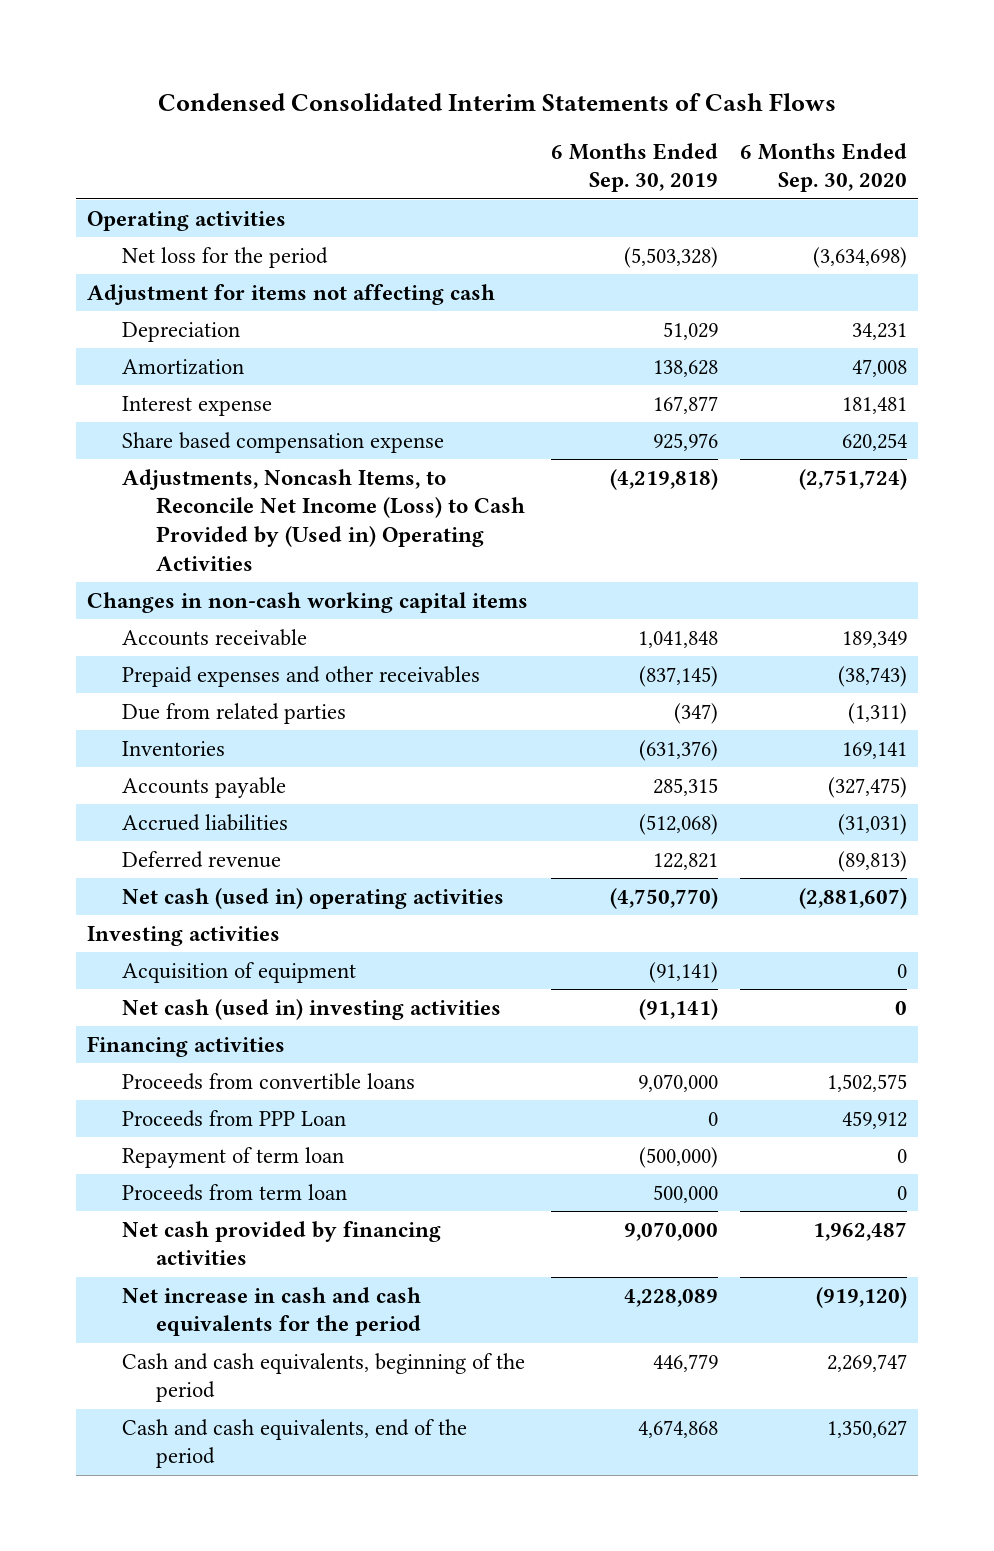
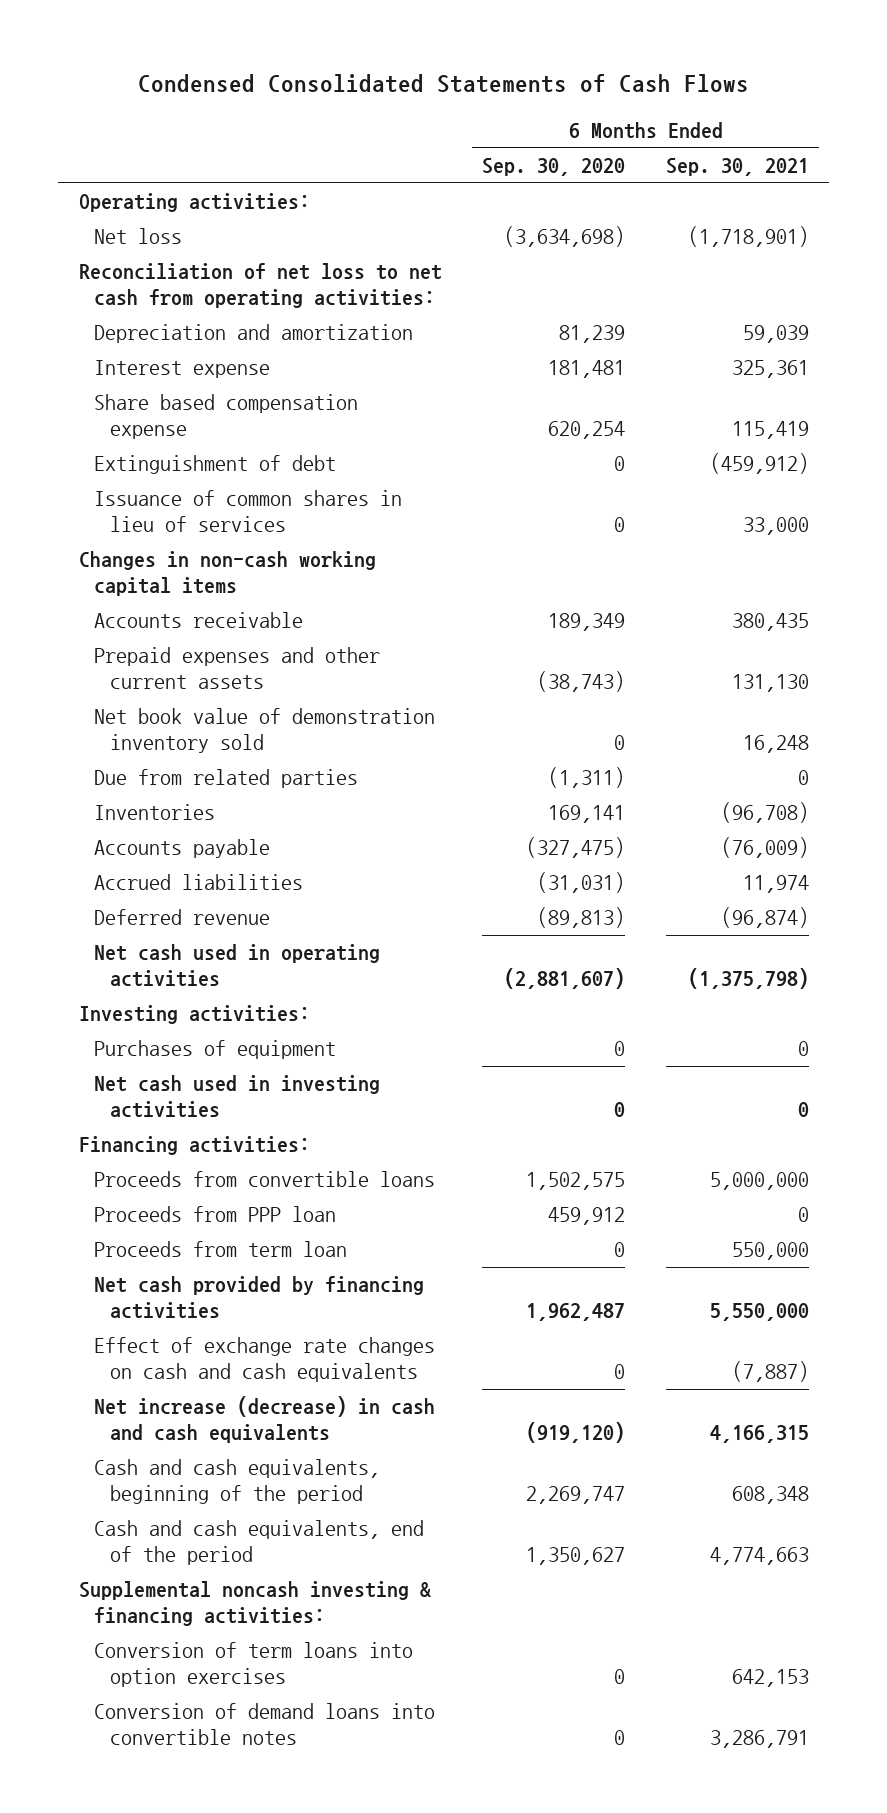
[158,92,837,111] Condensed Consolidated Interim Statements of Cash Flows -> [137,74,749,94] Condensed Consolidated Statements of Cash Flows
[550,142,718,193] 6 Months Ended Sep. 30, 2019 -> none
none -> [665,158,809,177] Sep. 30, 2021
[87,283,496,305] Adjustment for items not affecting cash -> none
[121,321,240,342] Depreciation -> none
[121,358,244,375] Amortization -> none
[87,210,287,231] Operating activities -> [78,193,310,213] Operating activities:
[121,246,328,268] Net loss for the period -> [94,228,183,245] Net loss
none -> [78,263,442,308] Reconciliation of net loss to net cash from operating activities:
none -> [94,324,414,344] Depreciation and amortization
[121,468,525,571] Adjustments, Noncash Items, to Reconcile Net Income (Loss) to Cash Provided by (Used in) Operating Activities -> none
none -> [94,455,337,475] Extinguishment of debt
none -> [94,490,403,532] Issuance of common shares in lieu of services
[121,665,480,687] Prepaid expenses and other receivables -> [94,647,381,689] Prepaid expenses and other current assets
none -> [94,708,436,753] Net book value of demonstration inventory sold
[121,887,504,909] Net cash (used in) operating activities -> [94,944,381,987] Net cash used in operating activities
[87,925,281,946] Investing activities -> [78,1005,310,1025] Investing activities:
[121,961,356,983] Acquisition of equipment -> [94,1040,337,1060] Purchases of equipment
[121,998,501,1020] Net cash (used in) investing activities -> [94,1075,381,1118] Net cash used in investing activities
[87,1035,286,1057] Financing activities -> [78,1136,310,1156] Financing activities:
[121,1146,344,1168] Repayment of term loan -> none
[121,1109,346,1127] Proceeds from PPP Loan -> [94,1206,337,1223] Proceeds from PPP loan
none -> [94,1337,436,1382] Effect of exchange rate changes on cash and cash equivalents
[121,1286,421,1337] Net increase in cash and cash equivalents for the period -> [94,1396,436,1443] Net increase (decrease) in cash and cash equivalents
none -> [78,1581,431,1626] Supplemental noncash investing & financing activities:
none -> [94,1642,414,1687] Conversion of term loans into option exercises
none -> [94,1703,436,1745] Conversion of demand loans into convertible notes

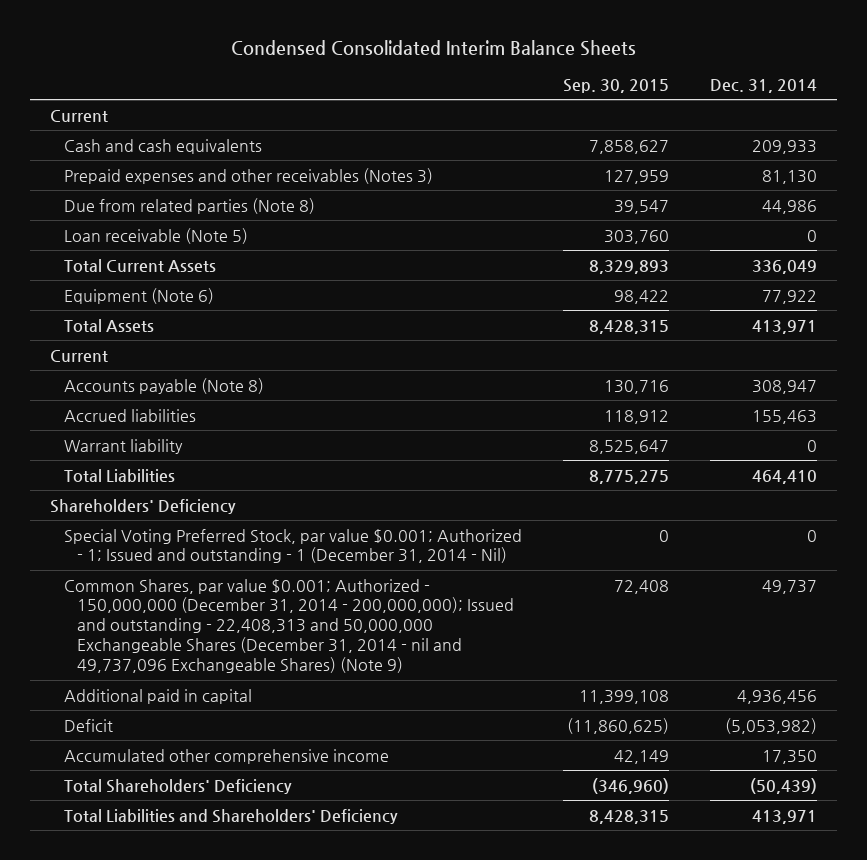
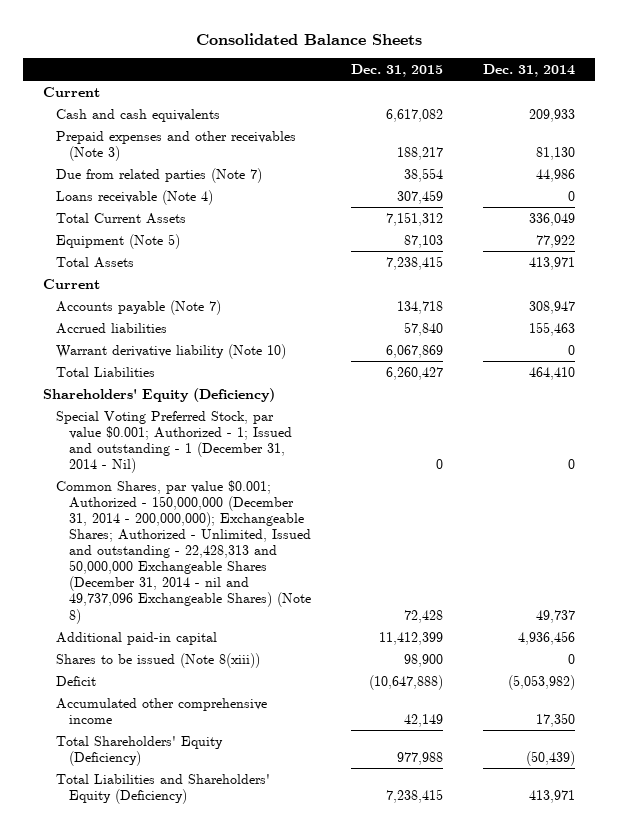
[230,39,636,56] Condensed Consolidated Interim Balance Sheets -> [196,32,423,45] Consolidated Balance Sheets
[562,78,669,93] Sep. 30, 2015 -> none
none -> [351,63,444,77] Dec. 31, 2015
[63,167,433,184] Prepaid expenses and other receivables (Notes 3) -> [56,130,297,161] Prepaid expenses and other receivables (Note 3)
[63,197,315,214] Due from related parties (Note 8) -> [56,167,263,183] Due from related parties (Note 7)
[63,227,248,244] Loan receivable (Note 5) -> [56,189,214,205] Loans receivable (Note 4)
[63,287,214,304] Equipment (Note 6) -> [56,233,181,249] Equipment (Note 5)
[63,377,264,394] Accounts payable (Note 8) -> [56,299,222,315] Accounts payable (Note 7)
[63,438,183,454] Warrant liability -> [56,343,287,359] Warrant derivative liability (Note 10)
[50,498,237,514] Shareholders' Deficiency -> [43,387,276,402] Shareholders' Equity (Deficiency)
[63,578,515,674] Common Shares, par value $0.001; Authorized - 150,000,000 (December 31, 2014 - 200,000,000); Issued and outstanding - 22,408,313 and 50,000,000 Exchangeable Shares (December 31, 2014 - nil and 49,737,096 Exchangeable Shares) (Note 9) -> [56,479,312,624] Common Shares, par value $0.001; Authorized - 150,000,000 (December 31, 2014 - 200,000,000); Exchangeable Shares; Authorized - Unlimited, Issued and outstanding - 22,428,313 and 50,000,000 Exchangeable Shares (December 31, 2014 - nil and 49,737,096 Exchangeable Shares) (Note 8)
[63,688,252,704] Additional paid in capital -> [56,631,218,645] Additional paid-in capital
none -> [56,652,261,668] Shares to be issued (Note 8(xiii))
[63,778,292,794] Total Shareholders' Deficiency -> [56,735,224,766] Total Shareholders' Equity (Deficiency)
[63,808,398,824] Total Liabilities and Shareholders' Deficiency -> [56,773,271,804] Total Liabilities and Shareholders' Equity (Deficiency)

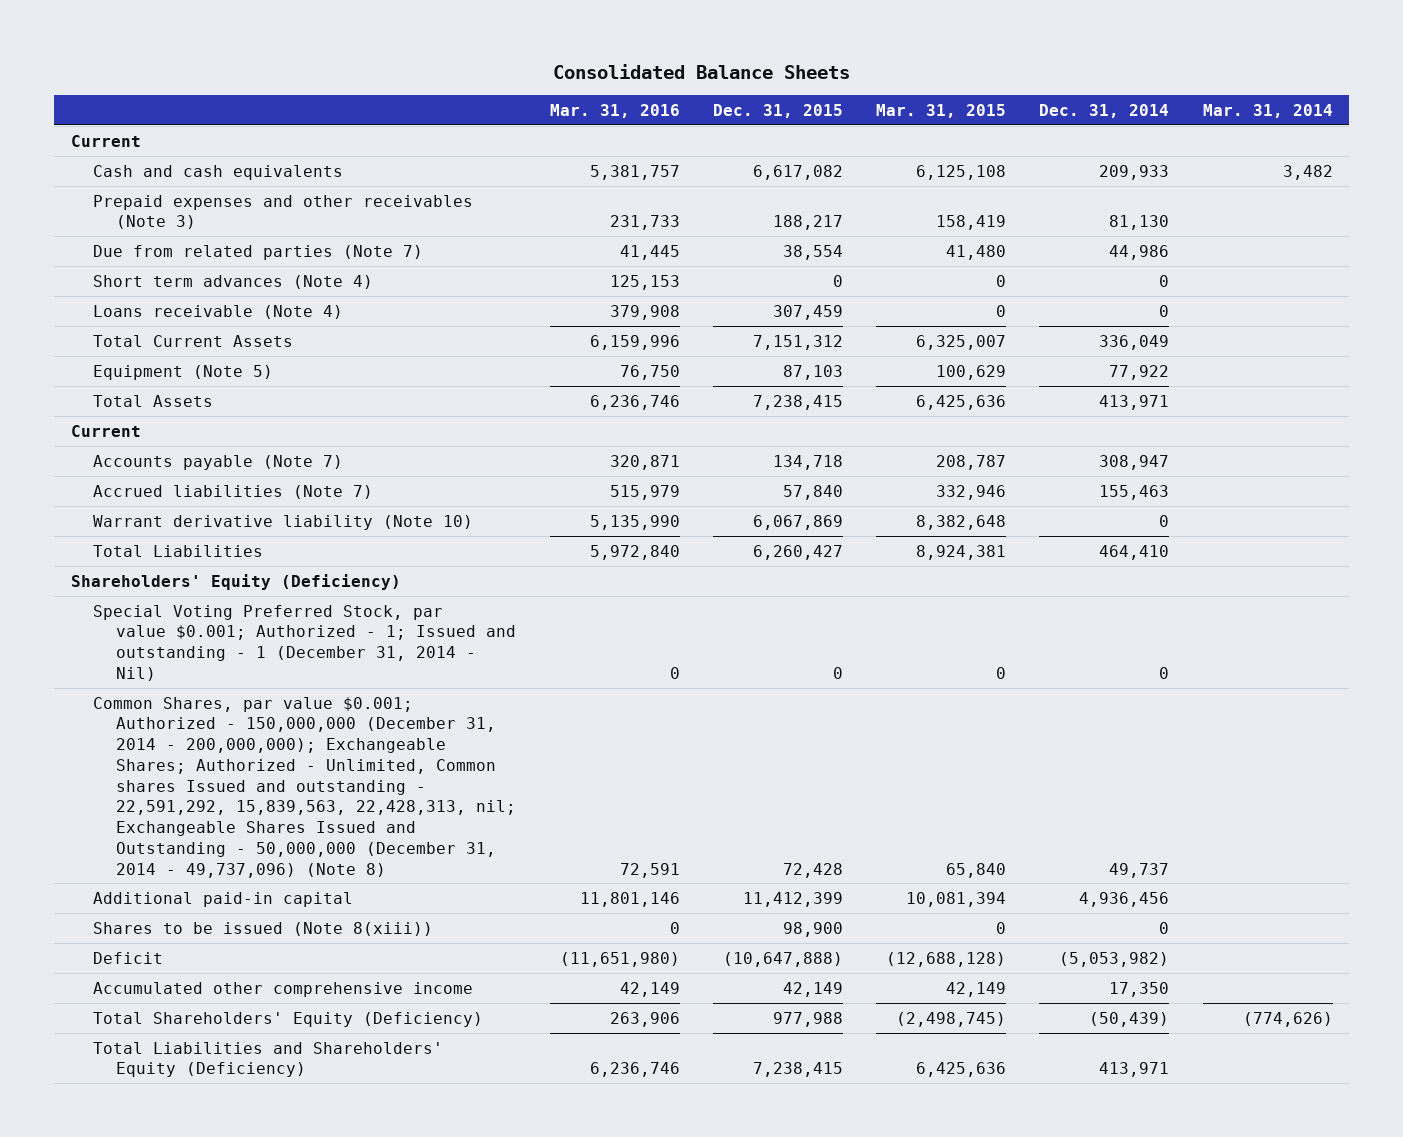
none -> [549,103,680,118] Mar. 31, 2016
none -> [876,103,1007,118] Mar. 31, 2015
none -> [1202,103,1333,118] Mar. 31, 2014
none -> [93,274,374,289] Short term advances (Note 4)
[56,322,168,334] Accrued liabilities -> [93,484,374,499] Accrued liabilities (Note 7)
[56,479,312,624] Common Shares, par value $0.001; Authorized - 150,000,000 (December 31, 2014 - 200,000,000); Exchangeable Shares; Authorized - Unlimited, Issued and outstanding - 22,428,313 and 50,000,000 Exchangeable Shares (December 31, 2014 - nil and 49,737,096 Exchangeable Shares) (Note 8) -> [93,696,517,878] Common Shares, par value $0.001; Authorized - 150,000,000 (December 31, 2014 - 200,000,000); Exchangeable Shares; Authorized - Unlimited, Common shares Issued and outstanding - 22,591,292, 15,839,563, 22,428,313, nil; Exchangeable Shares Issued and Outstanding - 50,000,000 (December 31, 2014 - 49,737,096) (Note 8)

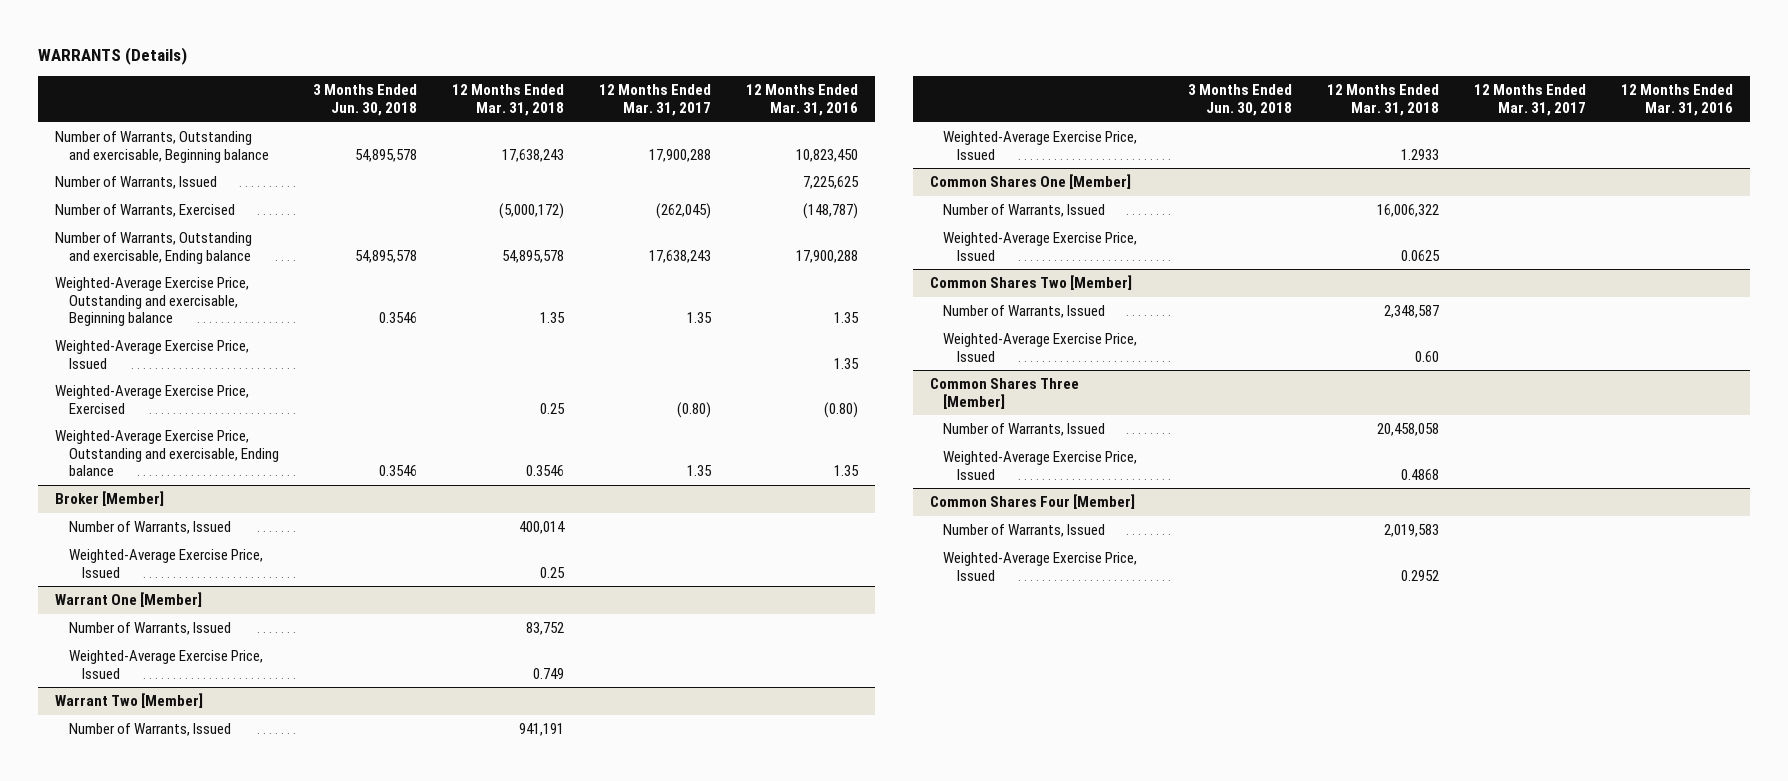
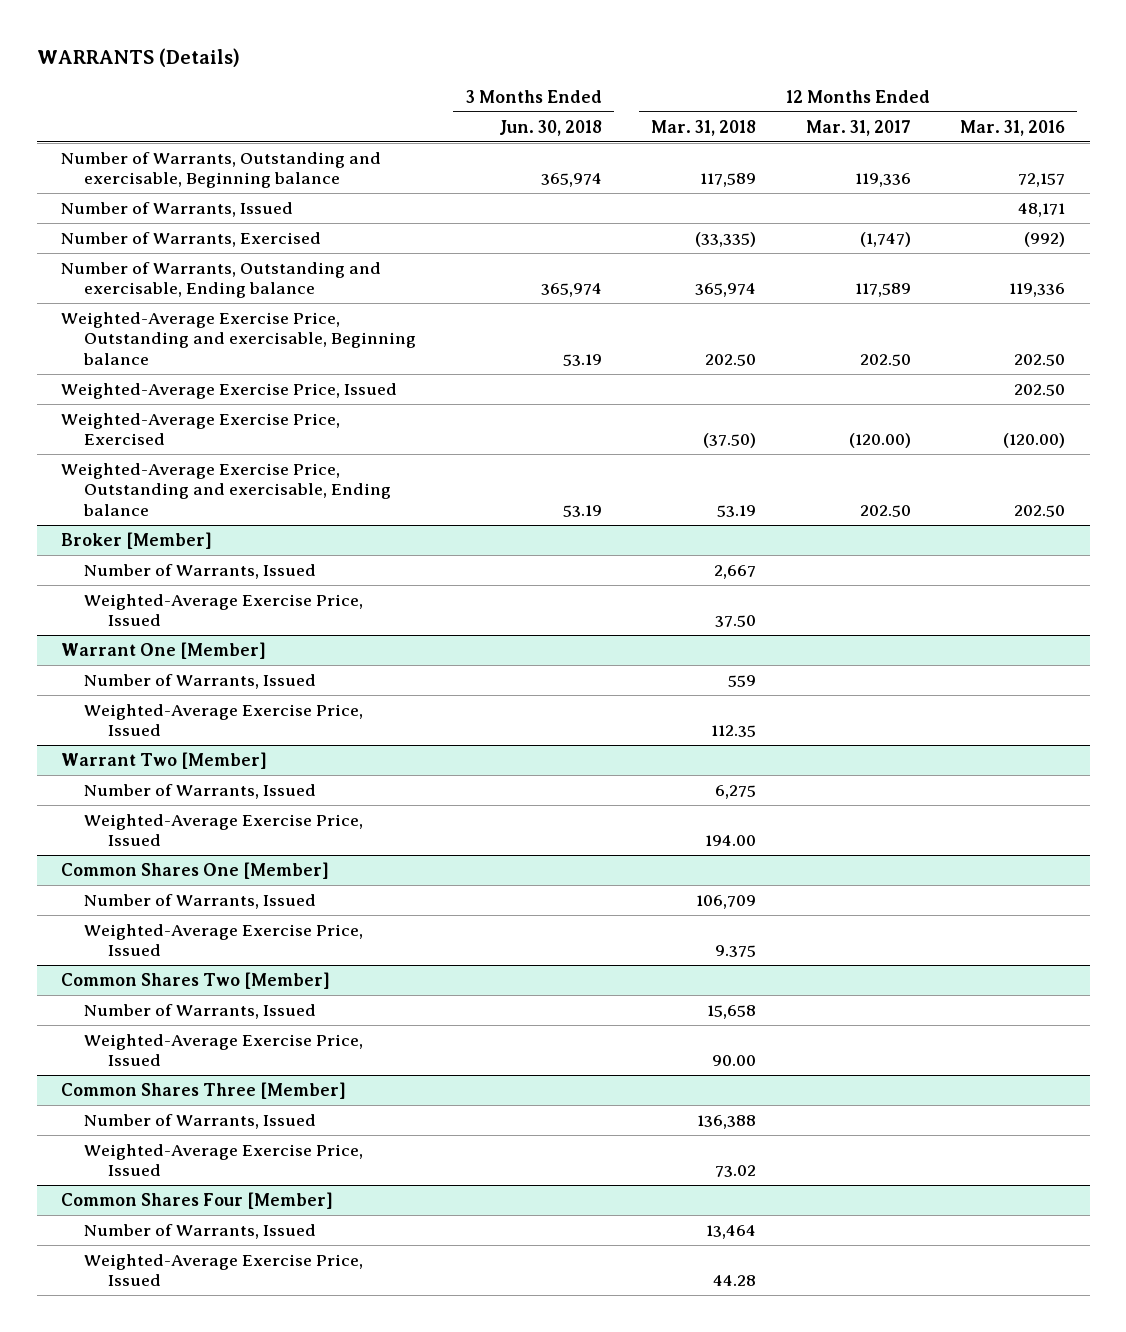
[355,148,418,162] 54,895,578 -> [540,173,602,188] 365,974
[502,148,565,162] 17,638,243 -> [700,173,757,188] 117,589
[649,148,712,162] 17,900,288 -> [854,173,911,188] 119,336
[795,148,858,162] 10,823,450 -> [1017,173,1065,188] 72,157
[802,176,859,190] 7,225,625 -> [1017,203,1065,218] 48,171
[499,203,565,220] (5,000,172) -> [695,232,757,248] (33,335)
[656,203,712,220] (262,045) -> [859,232,911,248] (1,747)
[802,203,858,220] (148,787) -> [1023,232,1065,248] (992)
[355,249,418,263] 54,895,578 -> [540,283,602,298] 365,974
[502,249,565,263] 54,895,578 -> [695,283,757,298] 365,974
[649,249,712,263] 17,638,243 -> [854,283,911,298] 117,589
[795,249,858,263] 17,900,288 -> [1008,283,1065,298] 119,336
[379,312,418,324] 0.3546 -> [562,353,602,366] 53.19
[540,312,566,324] 1.35 -> [705,353,757,366] 202.50
[687,312,713,324] 1.35 -> [859,353,911,366] 202.50
[833,312,859,324] 1.35 -> [1013,353,1065,366] 202.50
[833,357,859,369] 1.35 -> [1013,384,1065,397] 202.50
[540,402,566,414] 0.25 -> [703,433,757,449] (37.50)
[677,401,712,418] (0.80) -> [848,433,911,449] (120.00)
[823,401,858,418] (0.80) -> [1002,433,1065,449] (120.00)
[379,465,418,477] 0.3546 -> [562,504,602,517] 53.19
[526,465,565,477] 0.3546 -> [717,504,757,517] 53.19
[687,465,713,477] 1.35 -> [859,504,911,517] 202.50
[833,465,859,477] 1.35 -> [1013,504,1065,517] 202.50
[519,521,566,535] 400,014 -> [714,565,757,580] 2,667
[540,566,566,578] 0.25 -> [715,615,757,628] 37.50
[526,622,565,636] 83,752 -> [728,675,757,688] 559
[533,667,565,679] 0.749 -> [711,725,757,738] 112.35
[519,723,565,737] 941,191 -> [715,785,757,800] 6,275
[1400,148,1439,160] 1.2933 -> [705,835,757,847] 194.00
[1376,204,1439,218] 16,006,322 -> [696,895,757,910] 106,709
[1400,249,1440,261] 0.0625 -> [715,945,757,958] 9.375
[1383,305,1439,319] 2,348,587 -> [707,1005,757,1020] 15,658
[1414,350,1439,362] 0.60 -> [712,1055,757,1067] 90.00
[1376,423,1439,437] 20,458,058 -> [697,1115,757,1130] 136,388
[1400,468,1439,480] 0.4868 -> [715,1165,757,1178] 73.02
[1383,524,1439,538] 2,019,583 -> [706,1225,757,1240] 13,464
[1400,569,1439,581] 0.2952 -> [713,1275,757,1287] 44.28

